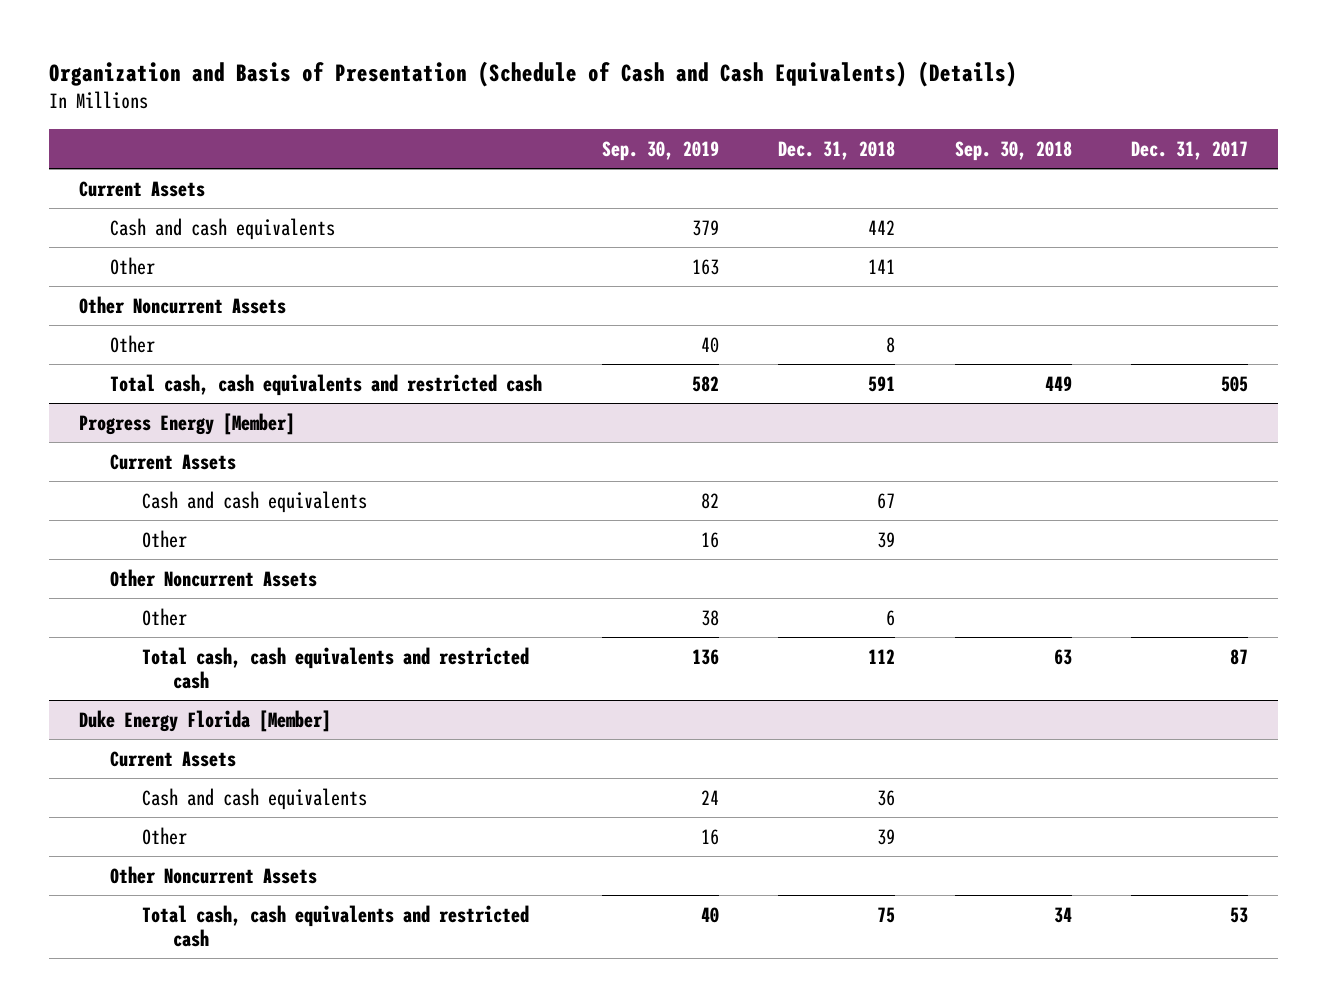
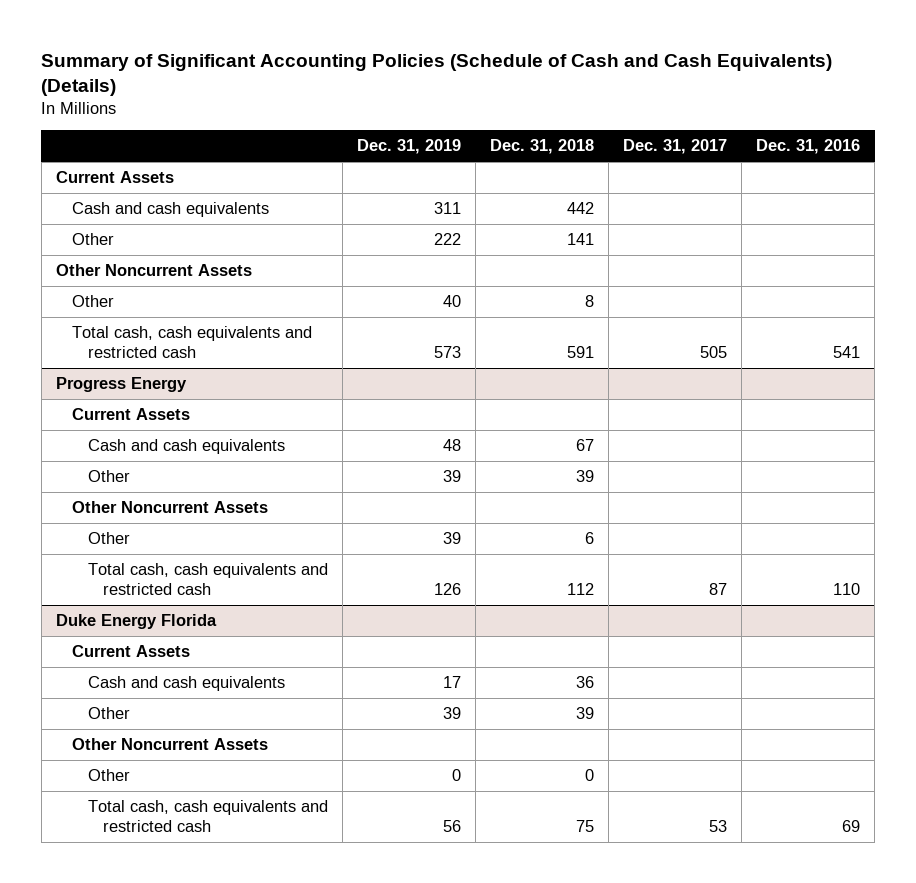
[48,60,1017,87] Organization and Basis of Presentation (Schedule of Cash and Cash Equivalents) (Details) -> [41,53,833,97] Summary of Significant Accounting Policies (Schedule of Cash and Cash Equivalents) (Details)
[601,140,719,161] Sep. 30, 2019 -> none
[954,140,1072,161] Sep. 30, 2018 -> none
none -> [356,139,461,155] Dec. 31, 2019
none -> [756,139,861,155] Dec. 31, 2016
[78,412,295,435] Progress Energy [Member] -> [56,376,188,392] Progress Energy
[78,709,331,732] Duke Energy Florida [Member] -> [56,613,218,629] Duke Energy Florida
none -> [87,768,130,781] Other

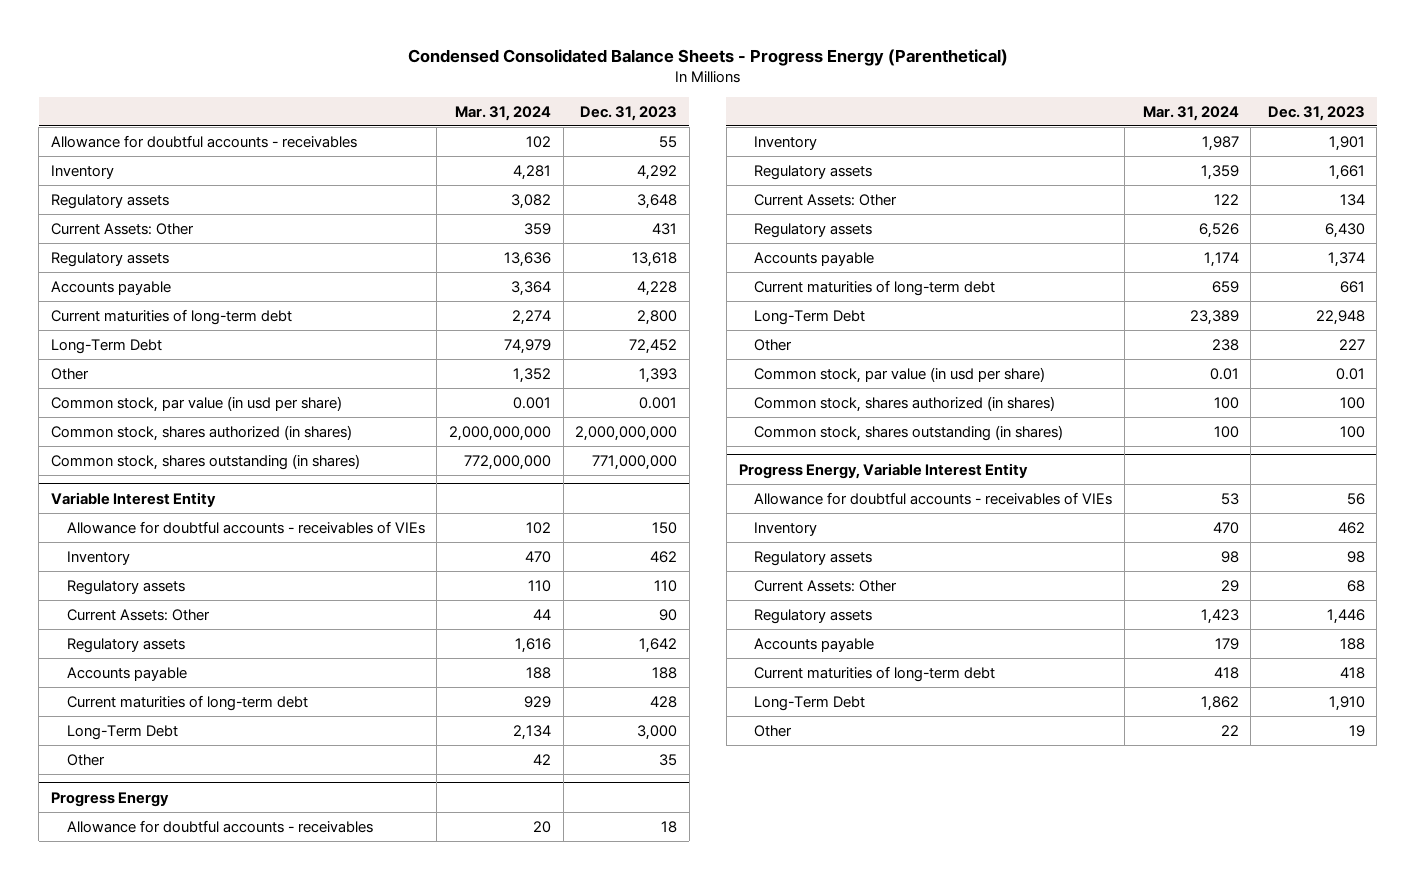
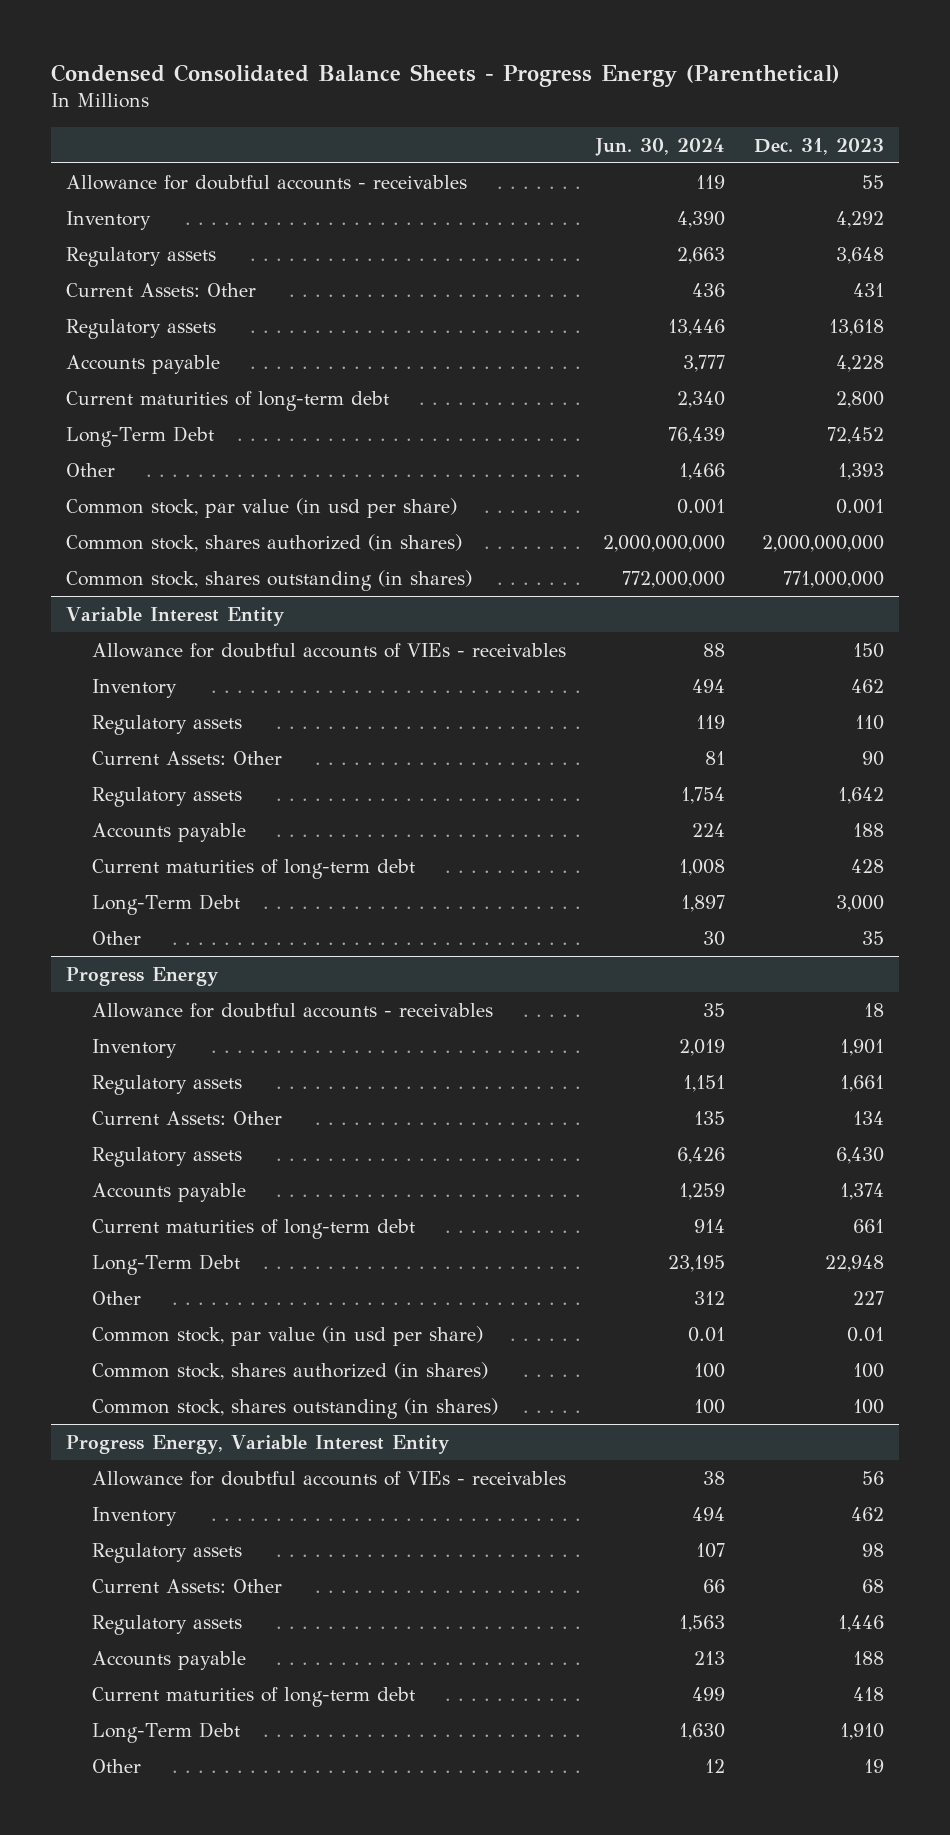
[454,105,551,121] Mar. 31, 2024 -> none
none -> [594,137,725,156] Jun. 30, 2024
[66,520,425,534] Allowance for doubtful accounts - receivables of VIEs -> [91,642,566,658] Allowance for doubtful accounts of VIEs - receivables
[754,491,1113,505] Allowance for doubtful accounts - receivables of VIEs -> [91,1470,566,1486] Allowance for doubtful accounts of VIEs - receivables

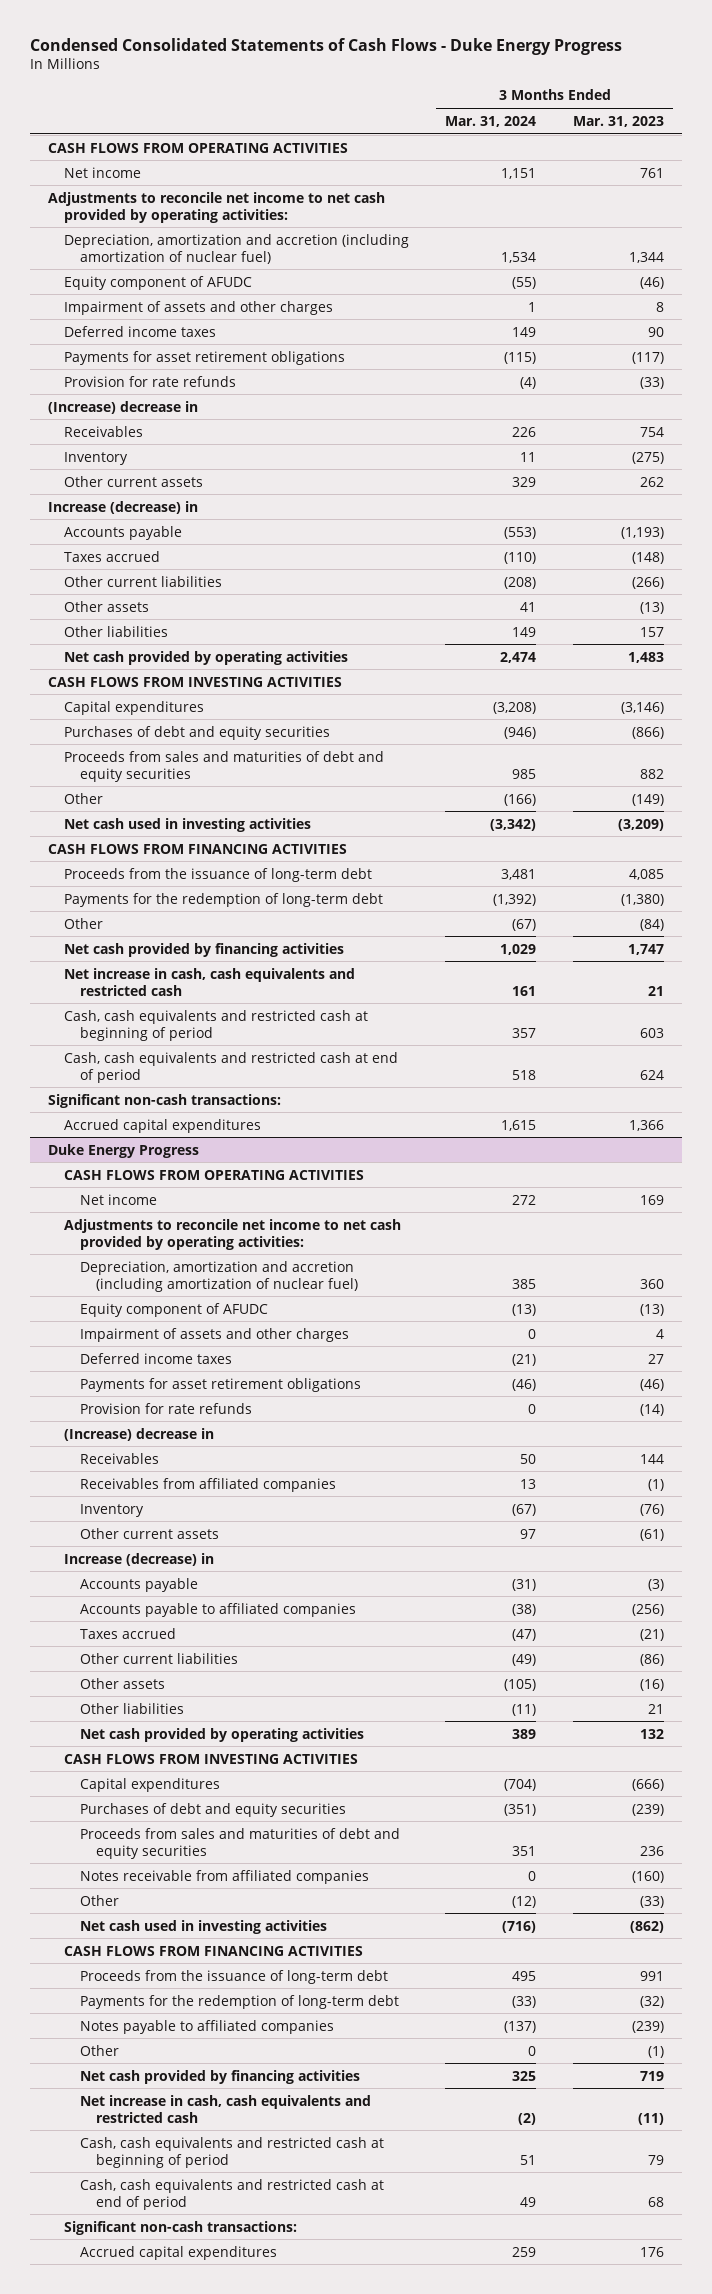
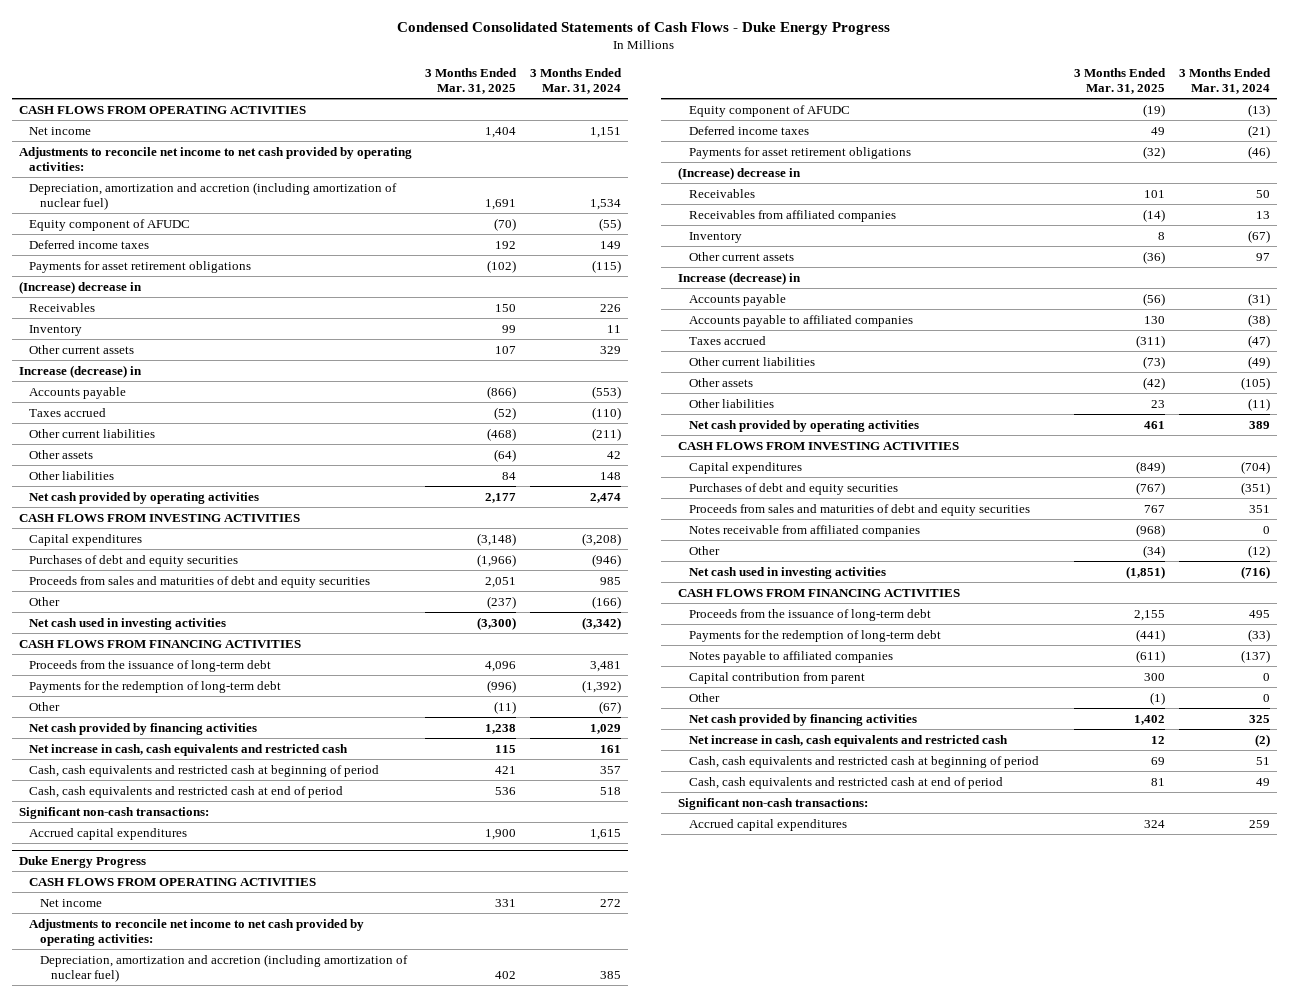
[573,115,665,127] Mar. 31, 2023 -> none
none -> [425,67,518,95] 3 Months Ended Mar. 31, 2025
[63,300,333,315] Impairment of assets and other charges -> none
[63,375,236,387] Provision for rate refunds -> none
[504,576,537,589] (208) -> [592,427,622,441] (211)
[520,601,537,612] 41 -> [607,450,622,459] 42
[512,626,537,637] 149 -> [600,471,622,480] 148
[79,1327,349,1342] Impairment of assets and other charges -> none
[79,1402,252,1414] Provision for rate refunds -> none
none -> [688,671,865,684] Capital contribution from parent

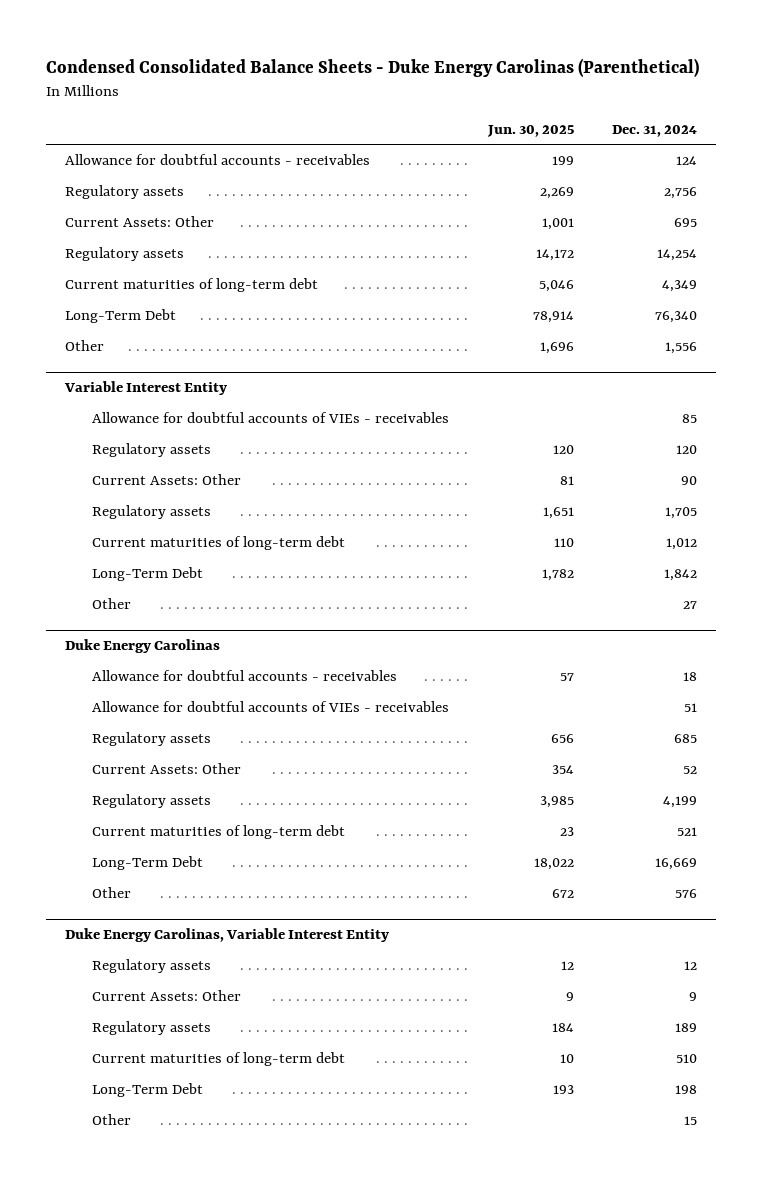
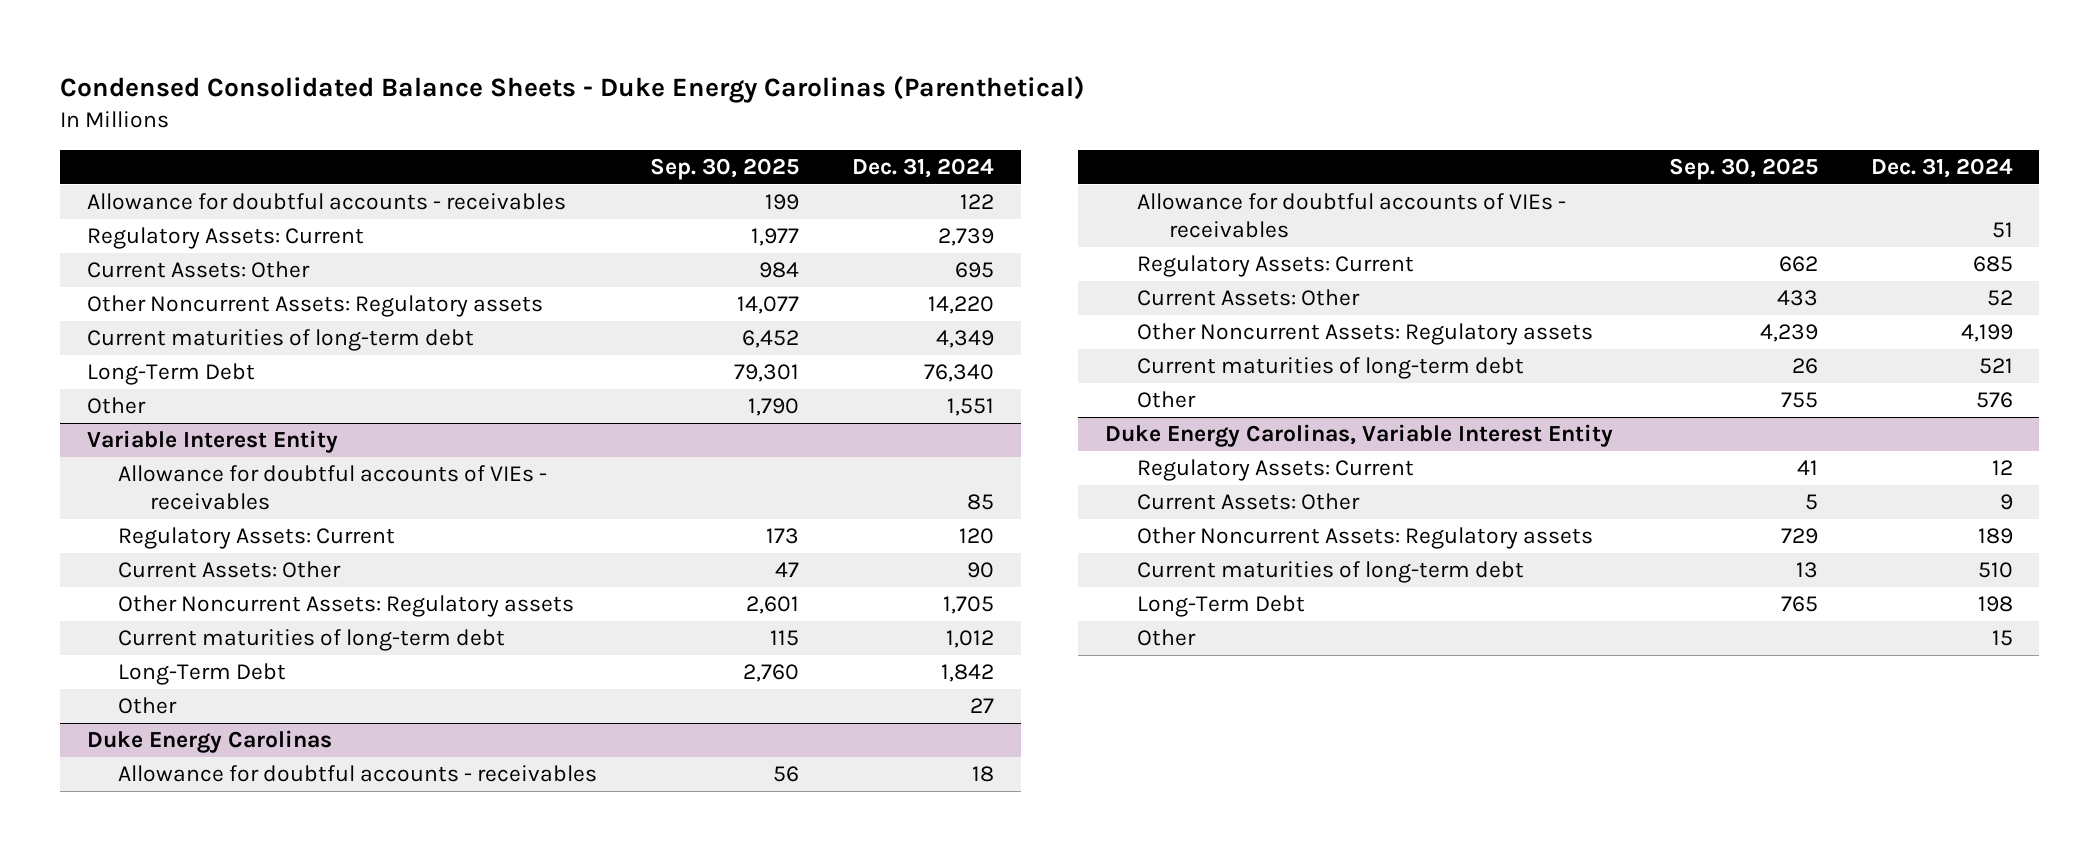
[486,124,574,137] Jun. 30, 2025 -> none
none -> [650,157,800,180] Sep. 30, 2025
[675,156,697,166] 124 -> [960,194,995,210] 122
[65,185,185,200] Regulatory assets -> [86,227,364,250] Regulatory Assets: Current
[663,187,697,200] 2,756 -> [938,228,995,247] 2,739
[65,247,185,262] Regulatory assets -> [86,295,543,318] Other Noncurrent Assets: Regulatory assets
[656,249,697,262] 14,254 -> [928,296,995,315] 14,220
[664,342,697,355] 1,556 -> [947,398,995,417] 1,551
[92,443,212,458] Regulatory assets -> [118,527,396,550] Regulatory Assets: Current
[92,505,212,520] Regulatory assets -> [118,595,575,618] Other Noncurrent Assets: Regulatory assets
[92,732,212,747] Regulatory assets -> [1136,255,1414,278] Regulatory Assets: Current
[92,794,212,809] Regulatory assets -> [1136,323,1593,346] Other Noncurrent Assets: Regulatory assets
[92,856,204,871] Long-Term Debt -> none
[92,959,212,974] Regulatory assets -> [1136,459,1414,482] Regulatory Assets: Current
[92,1021,212,1036] Regulatory assets -> [1136,527,1593,550] Other Noncurrent Assets: Regulatory assets

